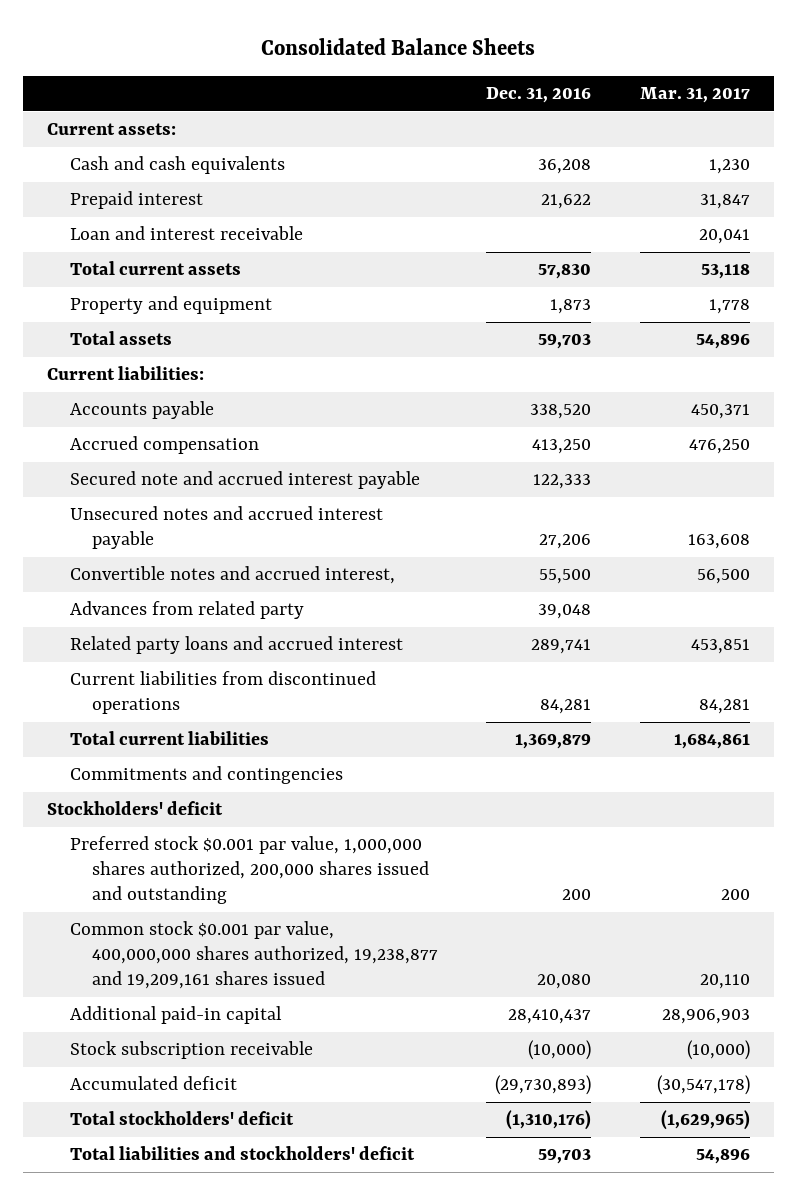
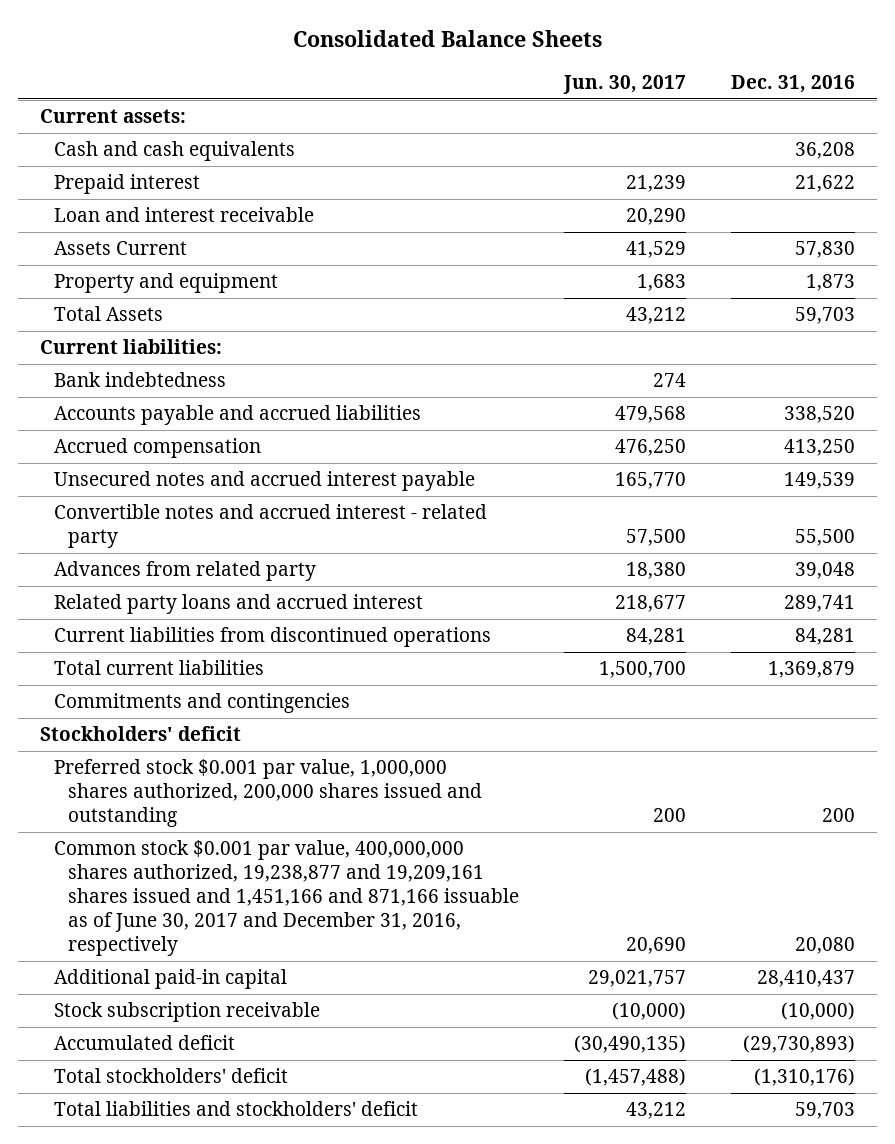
[639,87,750,104] Mar. 31, 2017 -> none
none -> [563,75,687,95] Jun. 30, 2017
[69,261,241,276] Total current assets -> [54,241,188,256] Assets Current
[69,331,172,346] Total assets -> [54,306,164,322] Total Assets
none -> [54,372,227,388] Bank indebtedness
[69,401,214,420] Accounts payable -> [54,405,422,426] Accounts payable and accrued liabilities
[69,471,420,490] Secured note and accrued interest payable -> none
[539,534,592,550] 27,206 -> [784,472,856,490] 149,539
[69,566,395,585] Convertible notes and accrued interest, -> [54,504,488,549] Convertible notes and accrued interest - related party
[69,921,439,989] Common stock $0.001 par value, 400,000,000 shares authorized, 19,238,877 and 19,209,161 shares issued -> [54,840,520,957] Common stock $0.001 par value, 400,000,000 shares authorized, 19,238,877 and 19,209,161 shares issued and 1,451,166 and 871,166 issuable as of June 30, 2017 and December 31, 2016, respectively

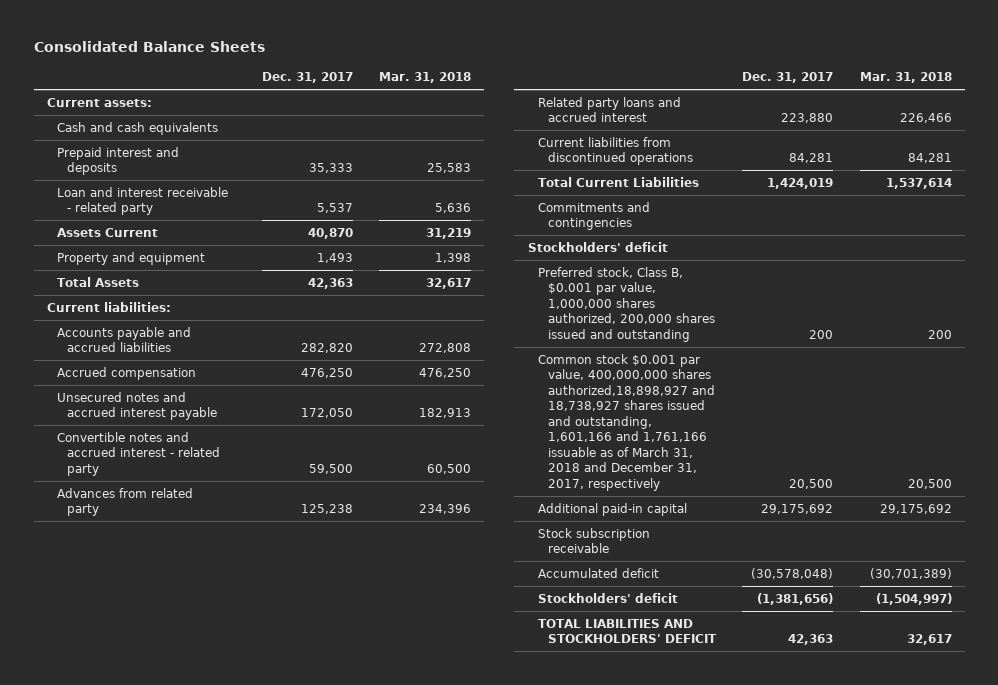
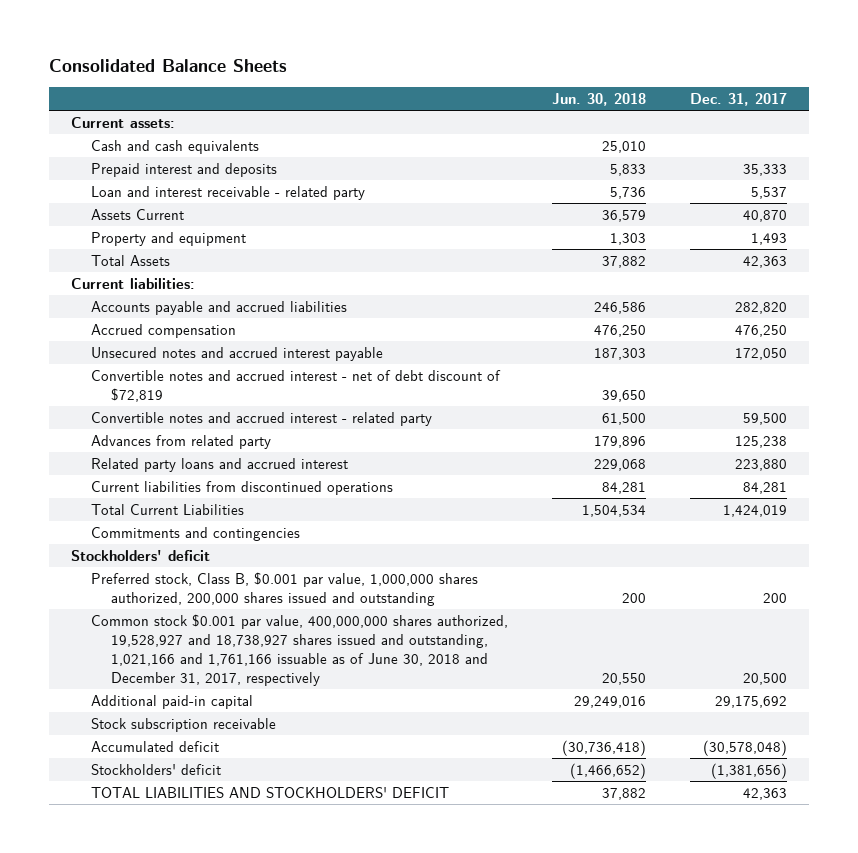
[378,72,471,84] Mar. 31, 2018 -> none
none -> [552,93,647,107] Jun. 30, 2018
none -> [90,369,501,402] Convertible notes and accrued interest - net of debt discount of $72,819
[537,353,716,491] Common stock $0.001 par value, 400,000,000 shares authorized,18,898,927 and 18,738,927 shares issued and outstanding, 1,601,166 and 1,761,166 issuable as of March 31, 2018 and December 31, 2017, respectively -> [90,613,508,686] Common stock $0.001 par value, 400,000,000 shares authorized, 19,528,927 and 18,738,927 shares issued and outstanding, 1,021,166 and 1,761,166 issuable as of June 30, 2018 and December 31, 2017, respectively

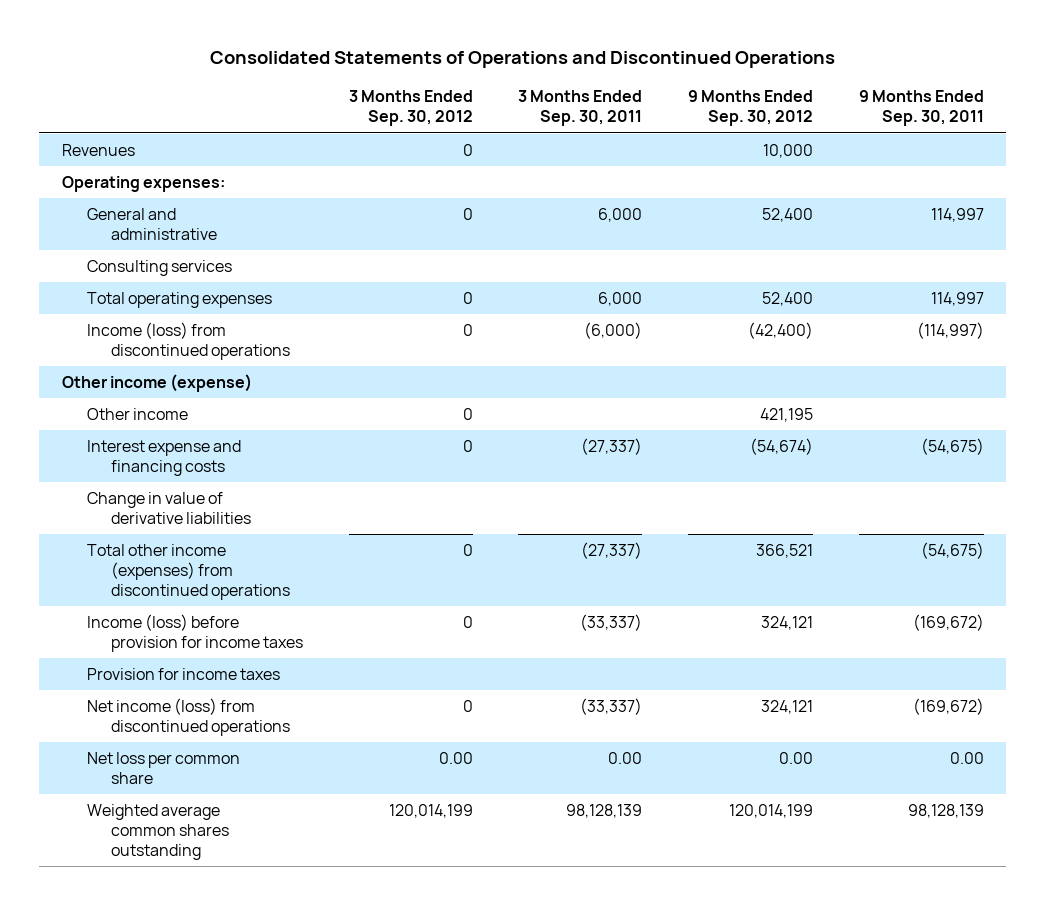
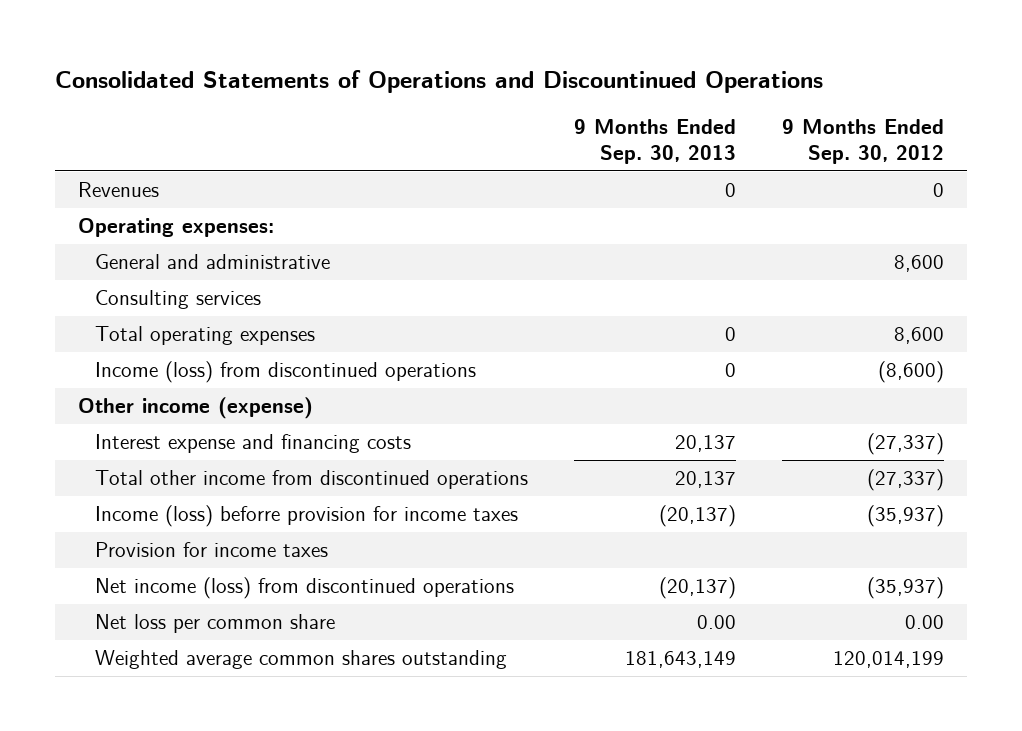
[209,51,835,69] Consolidated Statements of Operations and Discontinued Operations -> [55,69,824,93] Consolidated Statements of Operations and Discountinued Operations
[348,90,473,127] 3 Months Ended Sep. 30, 2012 -> none
[518,90,643,127] 3 Months Ended Sep. 30, 2011 -> none
[858,90,984,127] 9 Months Ended Sep. 30, 2011 -> none
none -> [573,118,736,164] 9 Months Ended Sep. 30, 2013
[763,144,814,159] 10,000 -> [932,183,944,198] 0
[762,208,814,223] 52,400 -> [893,255,944,273] 8,600
[762,292,814,307] 52,400 -> [893,327,944,345] 8,600
[748,322,814,340] (42,400) -> [877,361,944,384] (8,600)
[86,408,188,421] Other income -> none
[86,492,252,525] Change in value of derivative liabilities -> none
[750,438,814,456] (54,674) -> [866,433,944,456] (27,337)
[86,544,291,601] Total other income (expenses) from discontinued operations -> [94,470,528,490] Total other income from discontinued operations
[756,544,814,559] 366,521 -> [866,469,944,492] (27,337)
[86,614,304,653] Income (loss) before provision for income taxes -> [94,505,518,528] Income (loss) beforre provision for income taxes
[761,616,814,631] 324,121 -> [866,505,944,528] (35,937)
[761,700,814,715] 324,121 -> [866,577,944,600] (35,937)

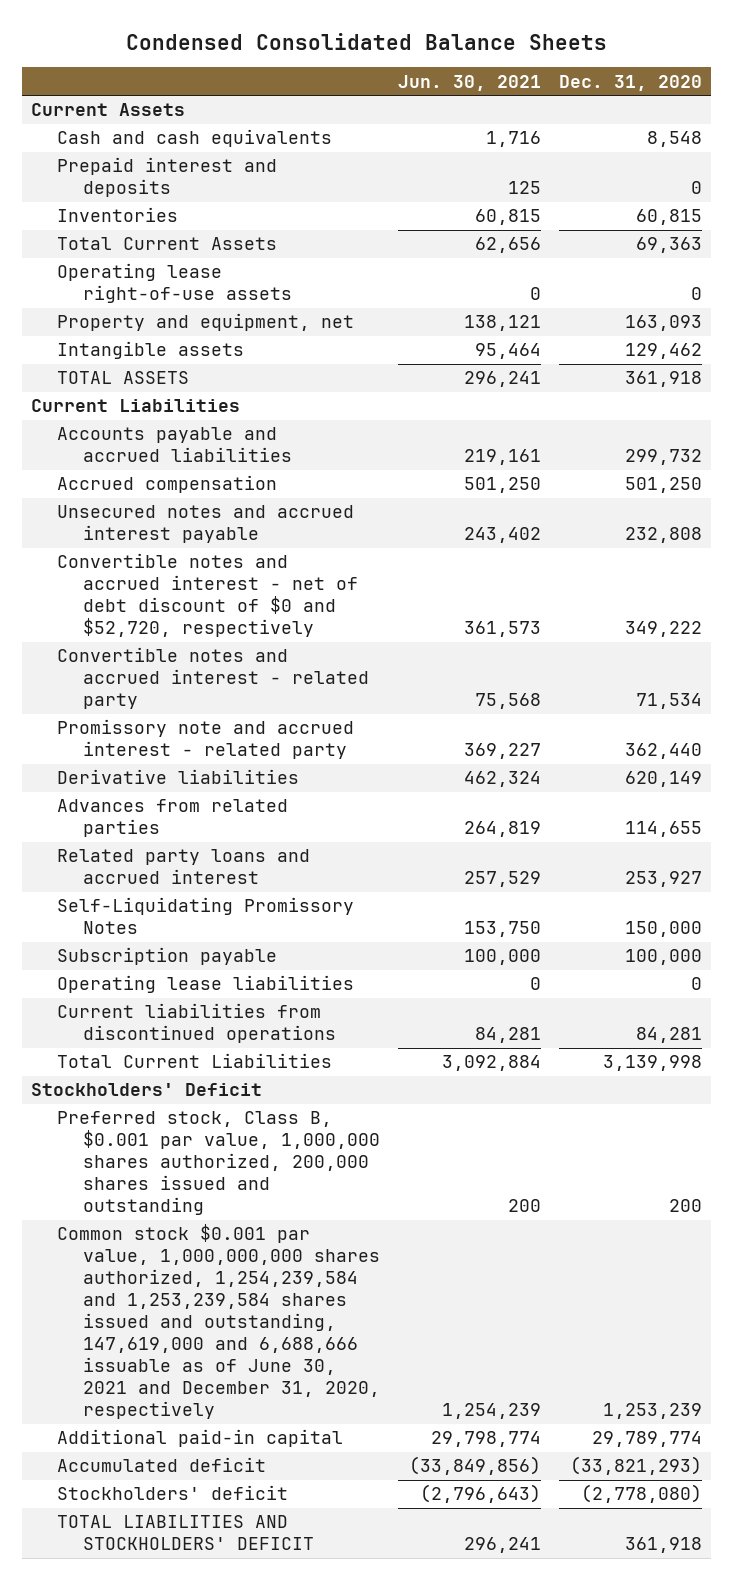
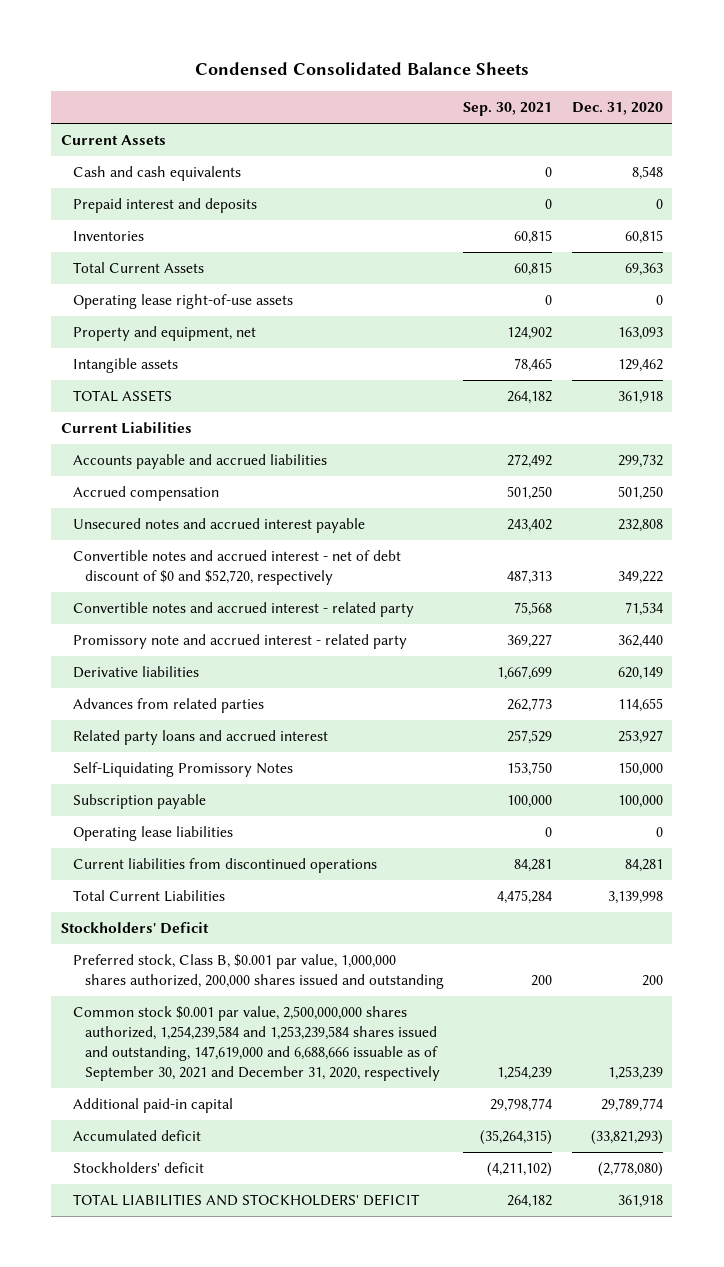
[398,74,542,91] Jun. 30, 2021 -> none
none -> [463,101,553,116] Sep. 30, 2021
[57,1224,381,1420] Common stock $0.001 par value, 1,000,000,000 shares authorized, 1,254,239,584 and 1,253,239,584 shares issued and outstanding, 147,619,000 and 6,688,666 issuable as of June 30, 2021 and December 31, 2020, respectively -> [73,1006,441,1081] Common stock $0.001 par value, 2,500,000,000 shares authorized, 1,254,239,584 and 1,253,239,584 shares issued and outstanding, 147,619,000 and 6,688,666 issuable as of September 30, 2021 and December 31, 2020, respectively

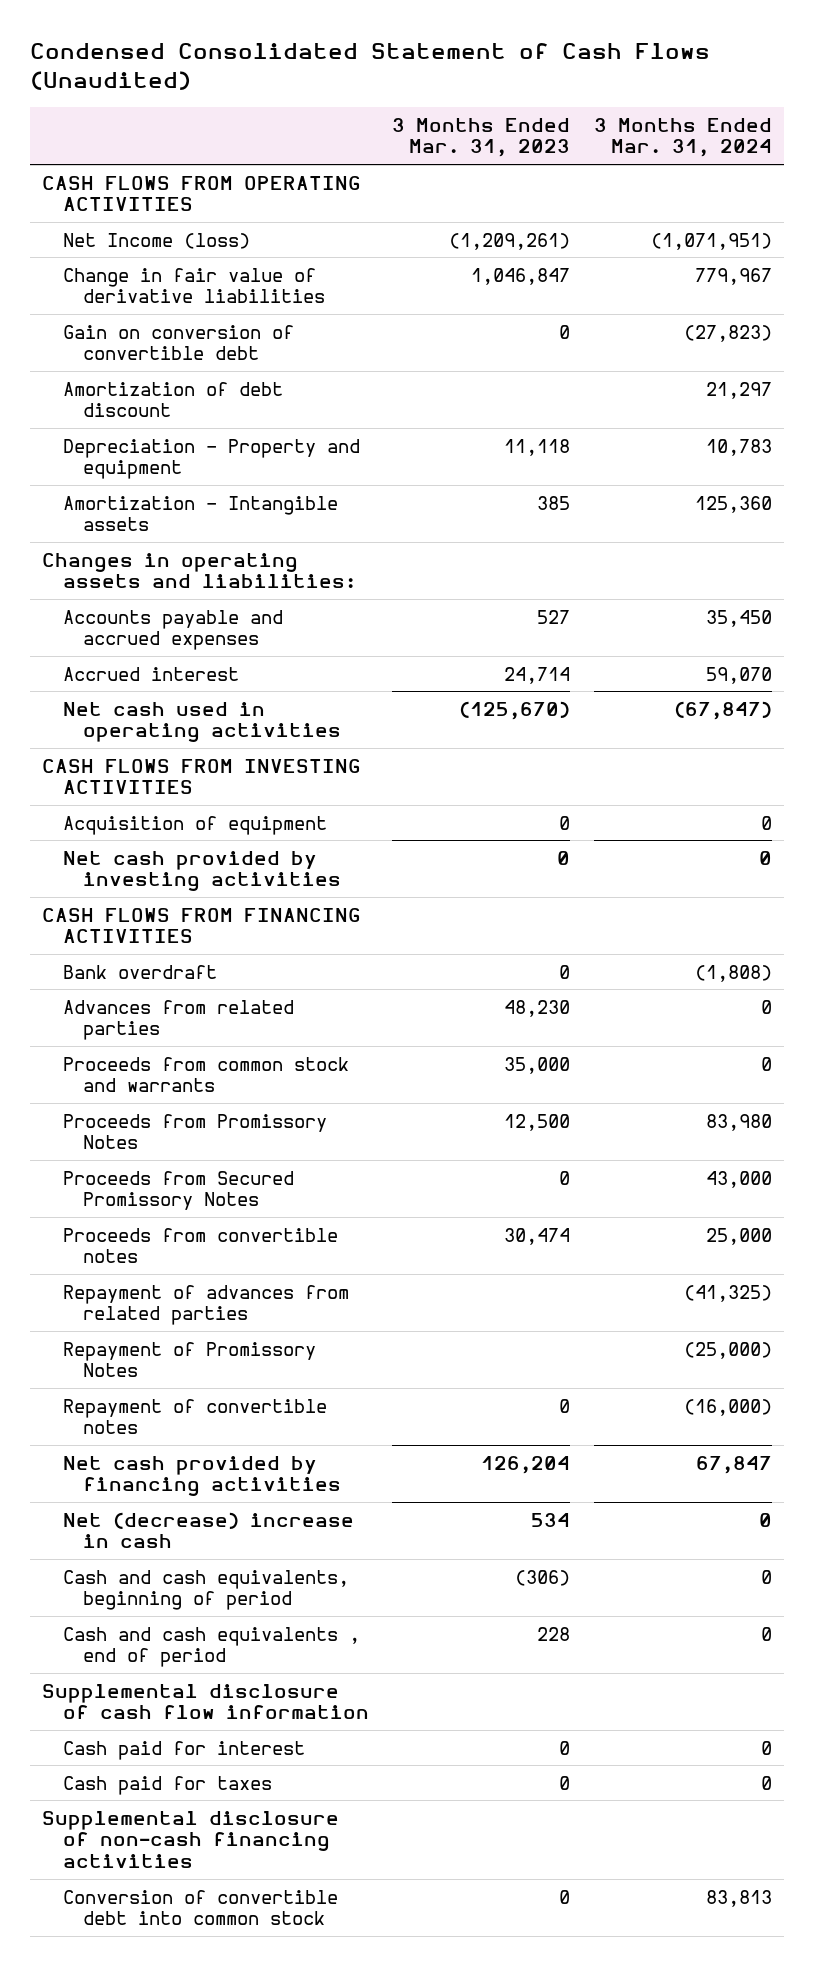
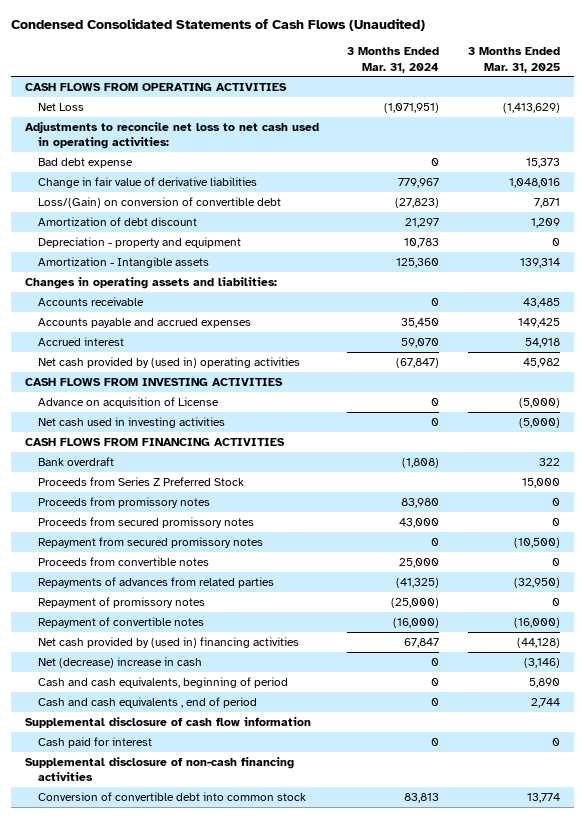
[30,43,711,91] Condensed Consolidated Statement of Cash Flows (Unaudited) -> [10,18,425,32] Condensed Consolidated Statements of Cash Flows (Unaudited)
[392,117,571,158] 3 Months Ended Mar. 31, 2023 -> none
none -> [467,47,560,73] 3 Months Ended Mar. 31, 2025
[62,232,250,249] Net Income (loss) -> [38,102,85,111] Net Loss
none -> [24,121,319,150] Adjustments to reconcile net loss to net cash used in operating activities:
none -> [38,157,134,168] Bad debt expense
[62,324,294,361] Gain on conversion of convertible debt -> [38,196,282,208] Loss/(Gain) on conversion of convertible debt
[62,438,360,480] Depreciation - Property and equipment -> [38,236,242,248] Depreciation - property and equipment
none -> [38,296,145,306] Accounts receivable
[62,701,341,743] Net cash used in operating activities -> [38,356,301,368] Net cash provided by (used in) operating activities
[62,815,327,835] Acquisition of equipment -> none
none -> [38,396,220,408] Advance on acquisition of License
[62,850,341,892] Net cash provided by investing activities -> [38,416,226,428] Net cash used in investing activities
[62,999,294,1041] Advances from related parties -> none
[62,1056,349,1093] Proceeds from common stock and warrants -> none
none -> [38,476,245,486] Proceeds from Series Z Preferred Stock
[62,1113,327,1150] Proceeds from Promissory Notes -> [38,496,211,508] Proceeds from promissory notes
[62,1170,294,1211] Proceeds from Secured Promissory Notes -> [38,516,255,528] Proceeds from secured promissory notes
none -> [38,536,264,548] Repayment from secured promissory notes
[62,1284,349,1326] Repayment of advances from related parties -> [38,576,275,588] Repayments of advances from related parties
[62,1341,316,1378] Repayment of Promissory Notes -> [38,596,206,608] Repayment of promissory notes
[62,1455,341,1497] Net cash provided by financing activities -> [38,636,300,648] Net cash provided by (used in) financing activities
[62,1775,272,1795] Cash paid for taxes -> none

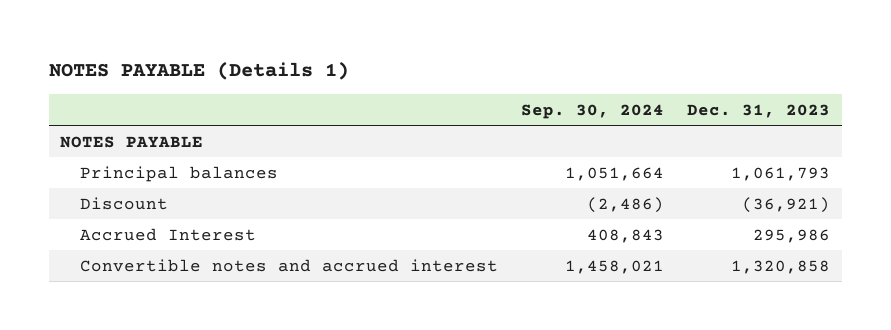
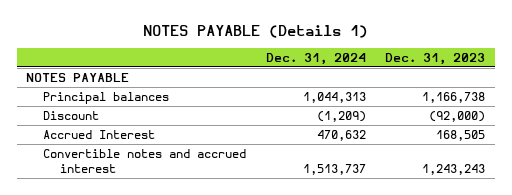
[521,103,665,119] Sep. 30, 2024 -> none
none -> [265,52,366,65] Dec. 31, 2024
[731,166,831,181] 1,061,793 -> [422,92,486,104] 1,166,738
[742,196,831,213] (36,921) -> [429,111,486,123] (92,000)
[753,228,831,243] 295,986 -> [436,130,486,142] 168,505
[731,259,831,274] 1,320,858 -> [422,164,486,176] 1,243,243

